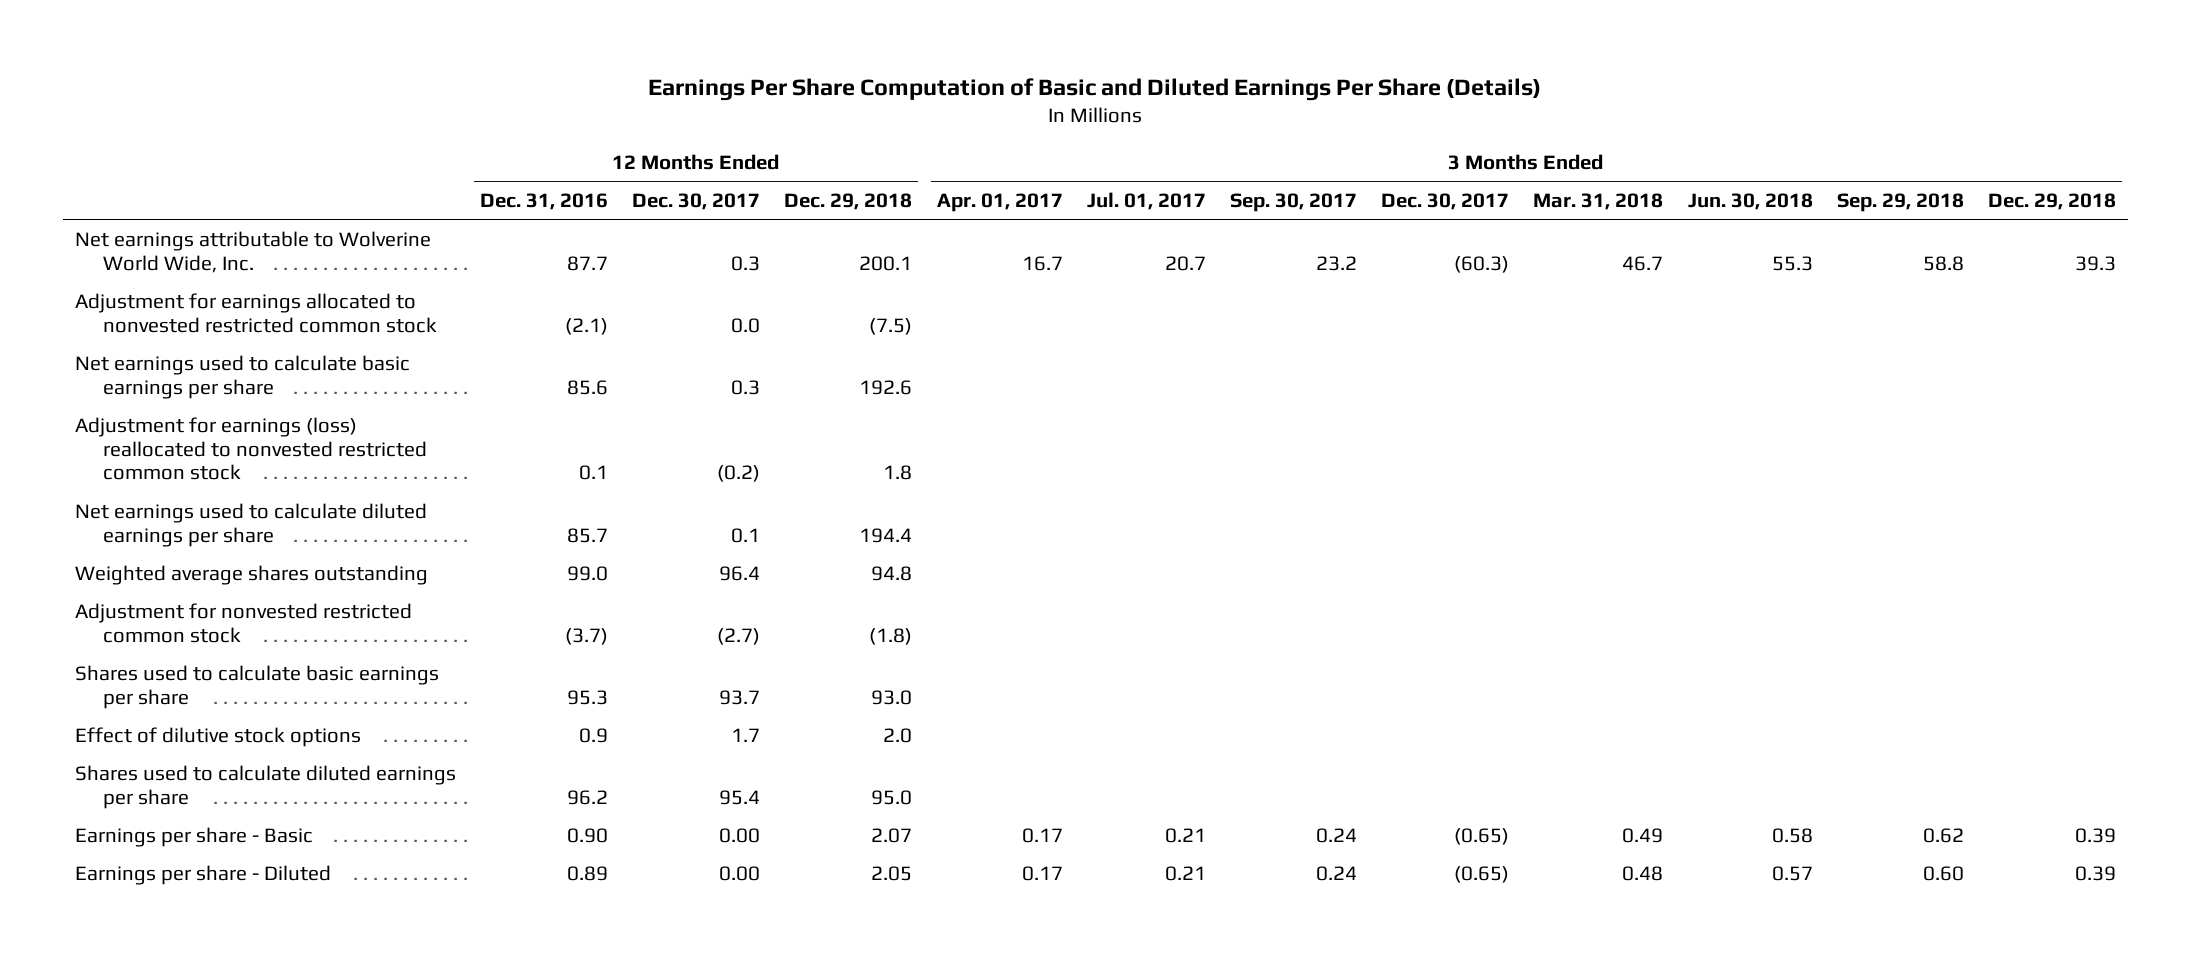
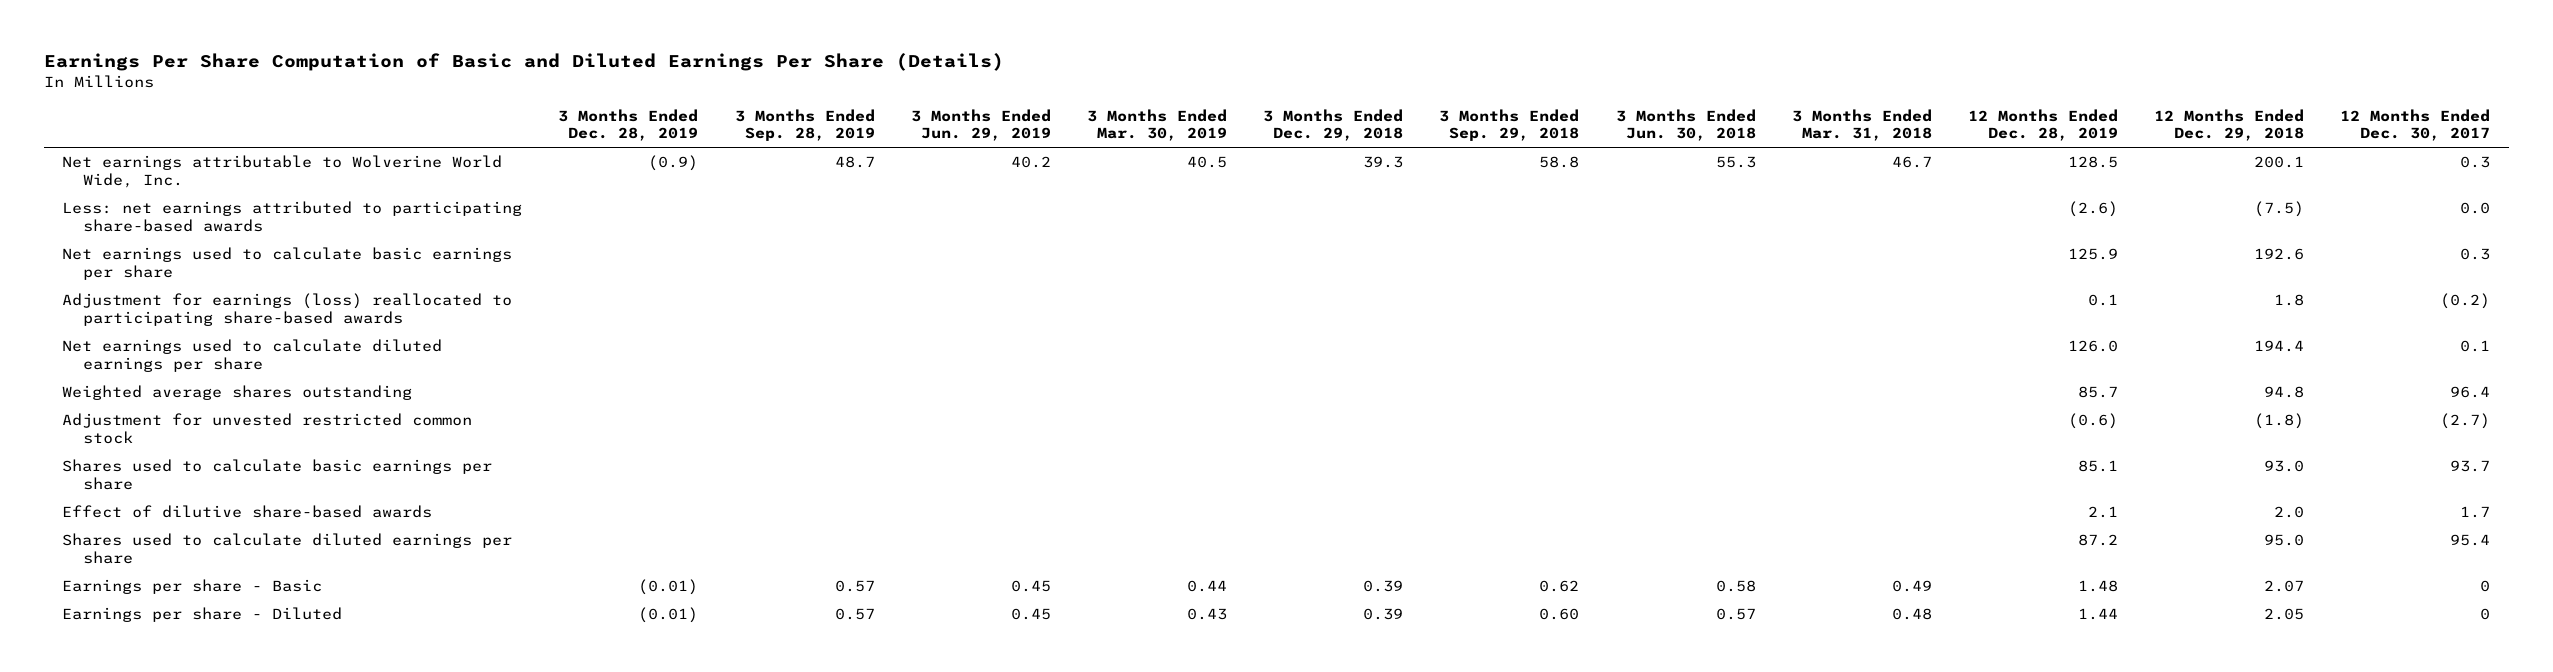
[479,192,608,210] Dec. 31, 2016 -> none
[936,192,1063,212] Apr. 01, 2017 -> none
[1086,191,1206,210] Jul. 01, 2017 -> none
[1229,192,1357,212] Sep. 30, 2017 -> none
[1381,192,1510,210] Dec. 30, 2017 -> none
none -> [558,108,699,142] 3 Months Ended Dec. 28, 2019
none -> [734,108,875,142] 3 Months Ended Sep. 28, 2019
none -> [910,108,1051,142] 3 Months Ended Jun. 29, 2019
none -> [1086,108,1227,142] 3 Months Ended Mar. 30, 2019
none -> [1968,108,2119,142] 12 Months Ended Dec. 28, 2019
[74,292,437,333] Adjustment for earnings allocated to nonvested restricted common stock -> [62,201,523,232] Less: net earnings attributed to participating share-based awards
[74,416,427,481] Adjustment for earnings (loss) reallocated to nonvested restricted common stock -> [62,293,513,326] Adjustment for earnings (loss) reallocated to participating share-based awards
[74,602,412,643] Adjustment for nonvested restricted common stock -> [62,413,473,444] Adjustment for unvested restricted common stock
[74,726,361,747] Effect of dilutive stock options -> [62,505,433,519] Effect of dilutive share-based awards
[719,827,761,843] 0.00 -> [2480,580,2491,593] 0
[719,865,761,881] 0.00 -> [2480,608,2491,621] 0

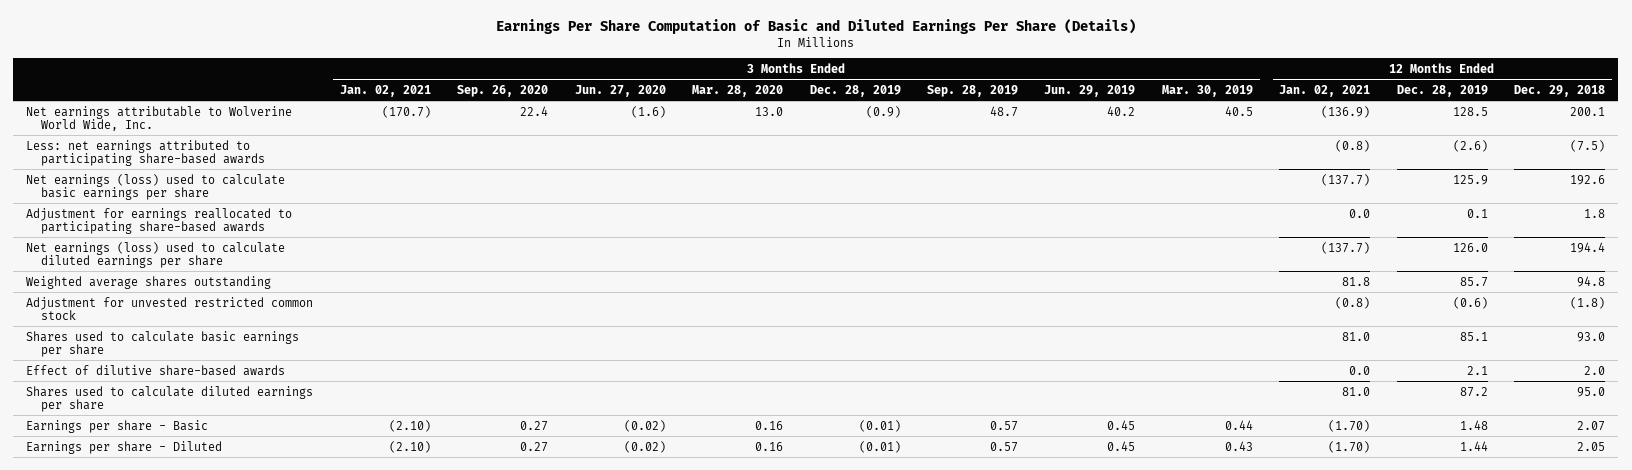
[1263,108,1404,142] 3 Months Ended Dec. 29, 2018 -> none
[1439,108,1580,142] 3 Months Ended Sep. 29, 2018 -> none
[1615,108,1756,142] 3 Months Ended Jun. 30, 2018 -> none
[1791,108,1932,142] 3 Months Ended Mar. 31, 2018 -> none
[2340,108,2491,142] 12 Months Ended Dec. 30, 2017 -> none
none -> [339,84,431,97] Jan. 02, 2021
none -> [457,84,549,97] Sep. 26, 2020
none -> [574,84,666,97] Jun. 27, 2020
none -> [692,84,784,97] Mar. 28, 2020
none -> [1279,84,1371,97] Jan. 02, 2021
[62,247,513,280] Net earnings used to calculate basic earnings per share -> [26,173,286,200] Net earnings (loss) used to calculate basic earnings per share
[62,293,513,326] Adjustment for earnings (loss) reallocated to participating share-based awards -> [26,207,293,234] Adjustment for earnings reallocated to participating share-based awards
[62,339,443,372] Net earnings used to calculate diluted earnings per share -> [26,241,286,268] Net earnings (loss) used to calculate diluted earnings per share

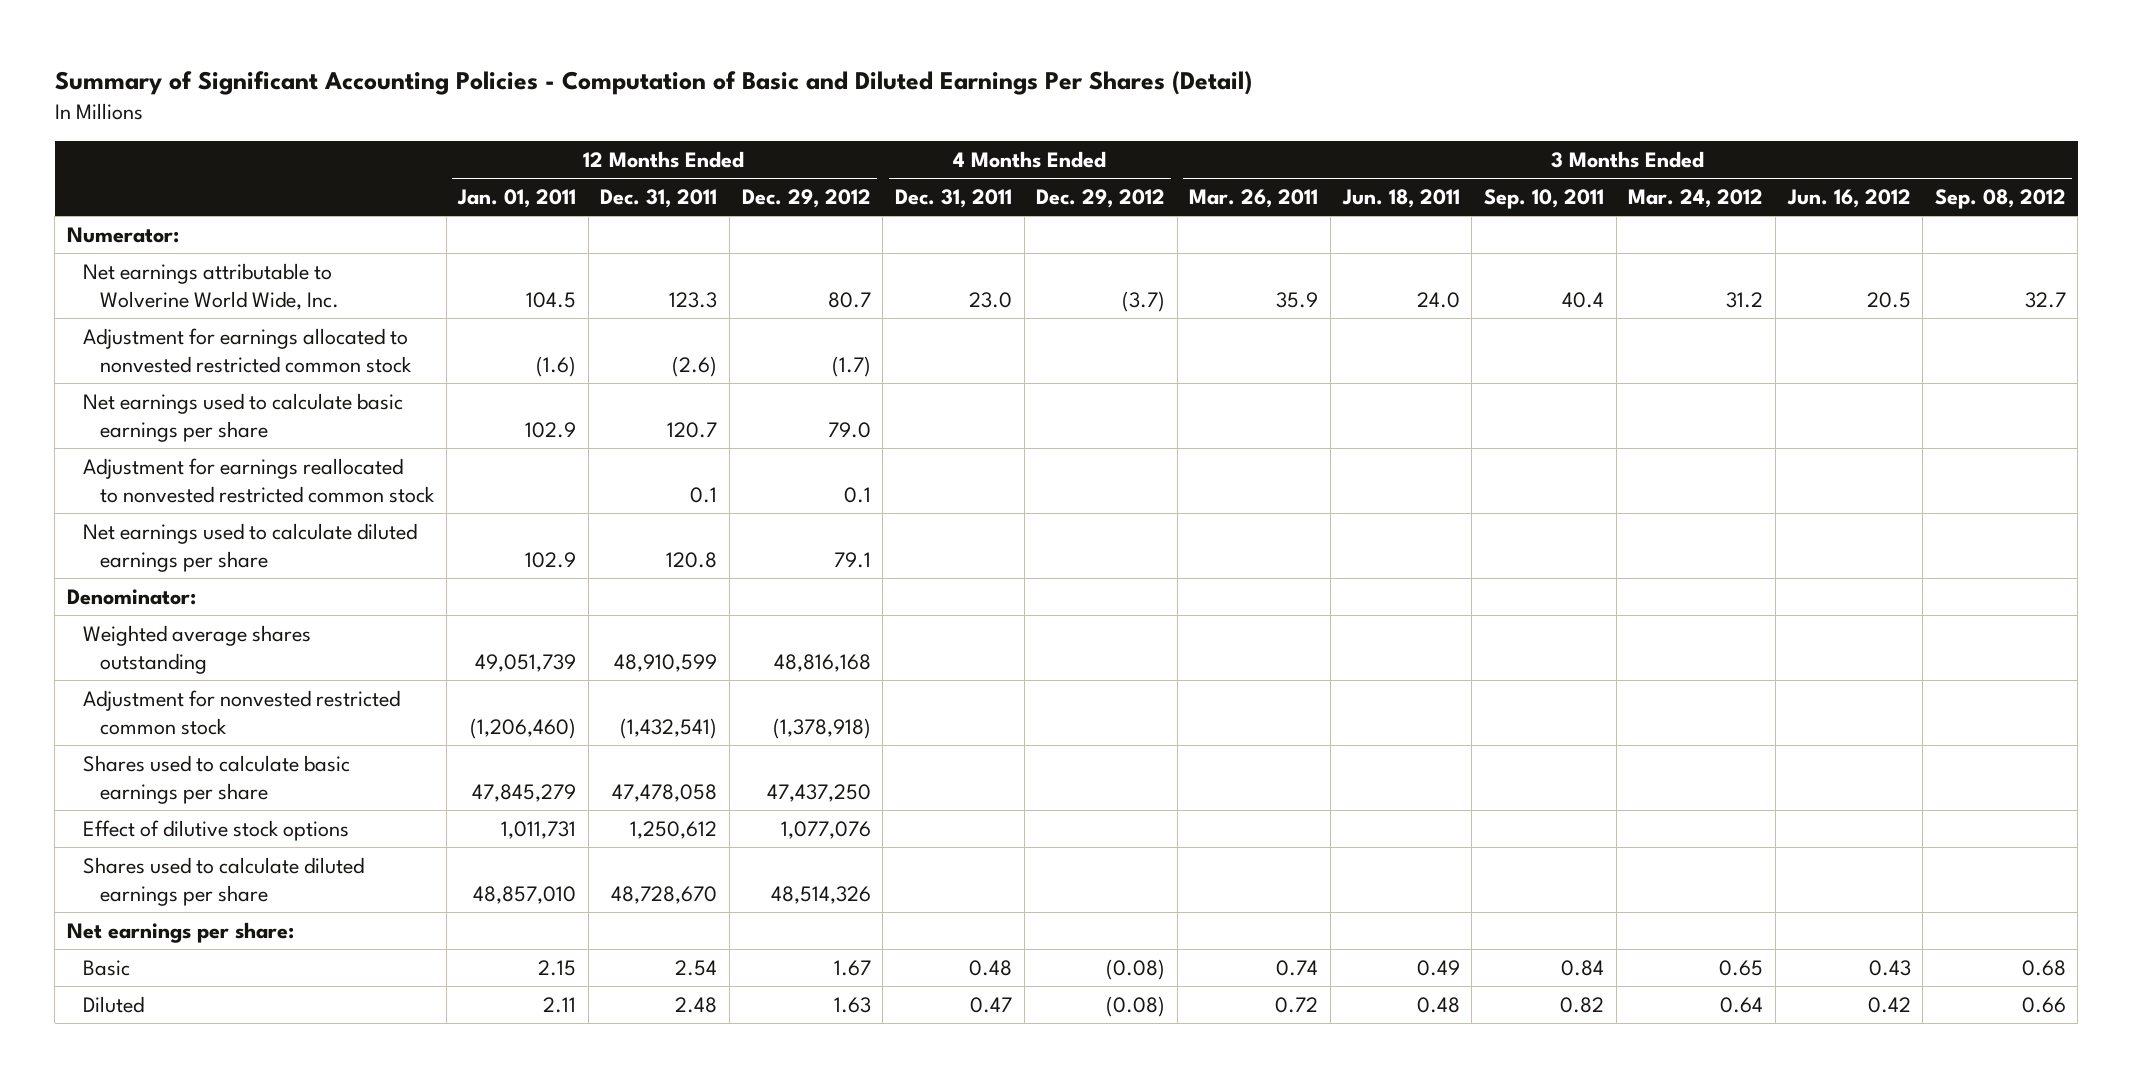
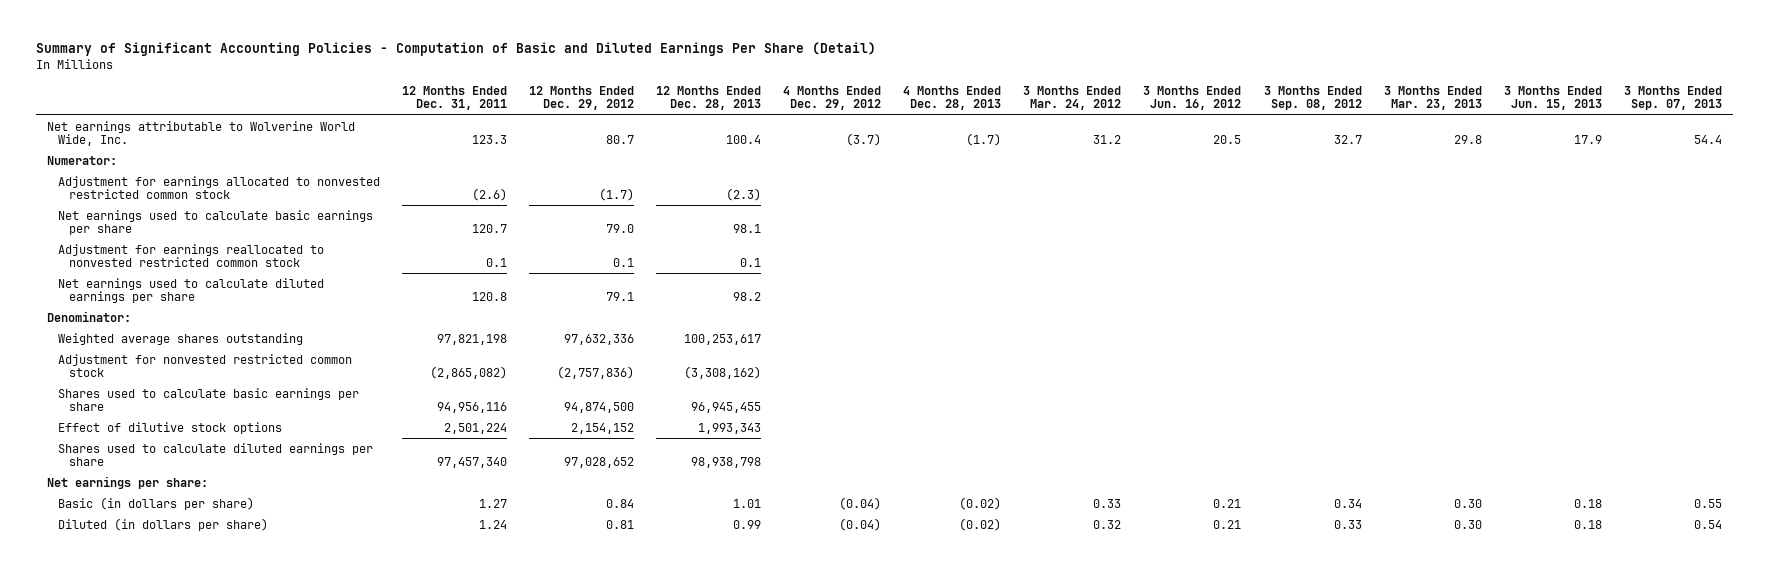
[54,71,1252,96] Summary of Significant Accounting Policies - Computation of Basic and Diluted Earnings Per Shares (Detail) -> [35,42,876,57] Summary of Significant Accounting Policies - Computation of Basic and Diluted Earnings Per Share (Detail)
[457,189,577,209] Jan. 01, 2011 -> none
[894,189,1012,209] Dec. 31, 2011 -> none
[1189,189,1319,209] Mar. 26, 2011 -> none
[1341,189,1460,209] Jun. 18, 2011 -> none
[1484,189,1605,210] Sep. 10, 2011 -> none
none -> [656,85,762,111] 12 Months Ended Dec. 28, 2013
none -> [903,85,1002,111] 4 Months Ended Dec. 28, 2013
none -> [1383,85,1482,111] 3 Months Ended Mar. 23, 2013
none -> [1503,85,1602,111] 3 Months Ended Jun. 15, 2013
none -> [1623,85,1722,111] 3 Months Ended Sep. 07, 2013
[67,226,180,243] Numerator: -> [46,155,117,165] Numerator:
[614,653,718,672] 48,910,599 -> [437,333,508,345] 97,821,198
[773,653,871,672] 48,816,168 -> [564,333,635,345] 97,632,336
[620,717,718,739] (1,432,541) -> [430,366,508,380] (2,865,082)
[772,717,871,739] (1,378,918) -> [557,366,635,380] (2,757,836)
[612,783,718,802] 47,478,058 -> [437,402,508,414] 94,956,116
[766,783,871,802] 47,437,250 -> [564,402,635,414] 94,874,500
[630,820,718,839] 1,250,612 -> [444,422,508,434] 2,501,224
[780,820,871,839] 1,077,076 -> [571,422,635,434] 2,154,152
[611,885,718,904] 48,728,670 -> [437,457,508,469] 97,457,340
[770,885,871,904] 48,514,326 -> [564,457,635,469] 97,028,652
[83,959,131,976] Basic -> [57,496,254,510] Basic (in dollars per share)
[675,959,718,976] 2.54 -> [479,498,508,508] 1.27
[833,959,871,976] 1.67 -> [606,498,635,508] 0.84
[1106,958,1166,980] (0.08) -> [839,496,882,510] (0.04)
[1719,959,1764,976] 0.65 -> [1093,498,1122,508] 0.33
[1868,959,1911,976] 0.43 -> [1213,498,1242,508] 0.21
[2021,959,2066,976] 0.68 -> [1333,498,1362,508] 0.34
[83,995,145,1013] Diluted -> [57,517,268,531] Diluted (in dollars per share)
[675,996,718,1013] 2.48 -> [479,519,508,529] 1.24
[833,996,871,1013] 1.63 -> [606,519,635,529] 0.81
[1106,995,1166,1017] (0.08) -> [839,517,882,531] (0.04)
[1720,996,1764,1013] 0.64 -> [1093,519,1122,529] 0.32
[1867,996,1911,1013] 0.42 -> [1213,519,1242,529] 0.21
[2021,996,2066,1013] 0.66 -> [1333,519,1362,529] 0.33

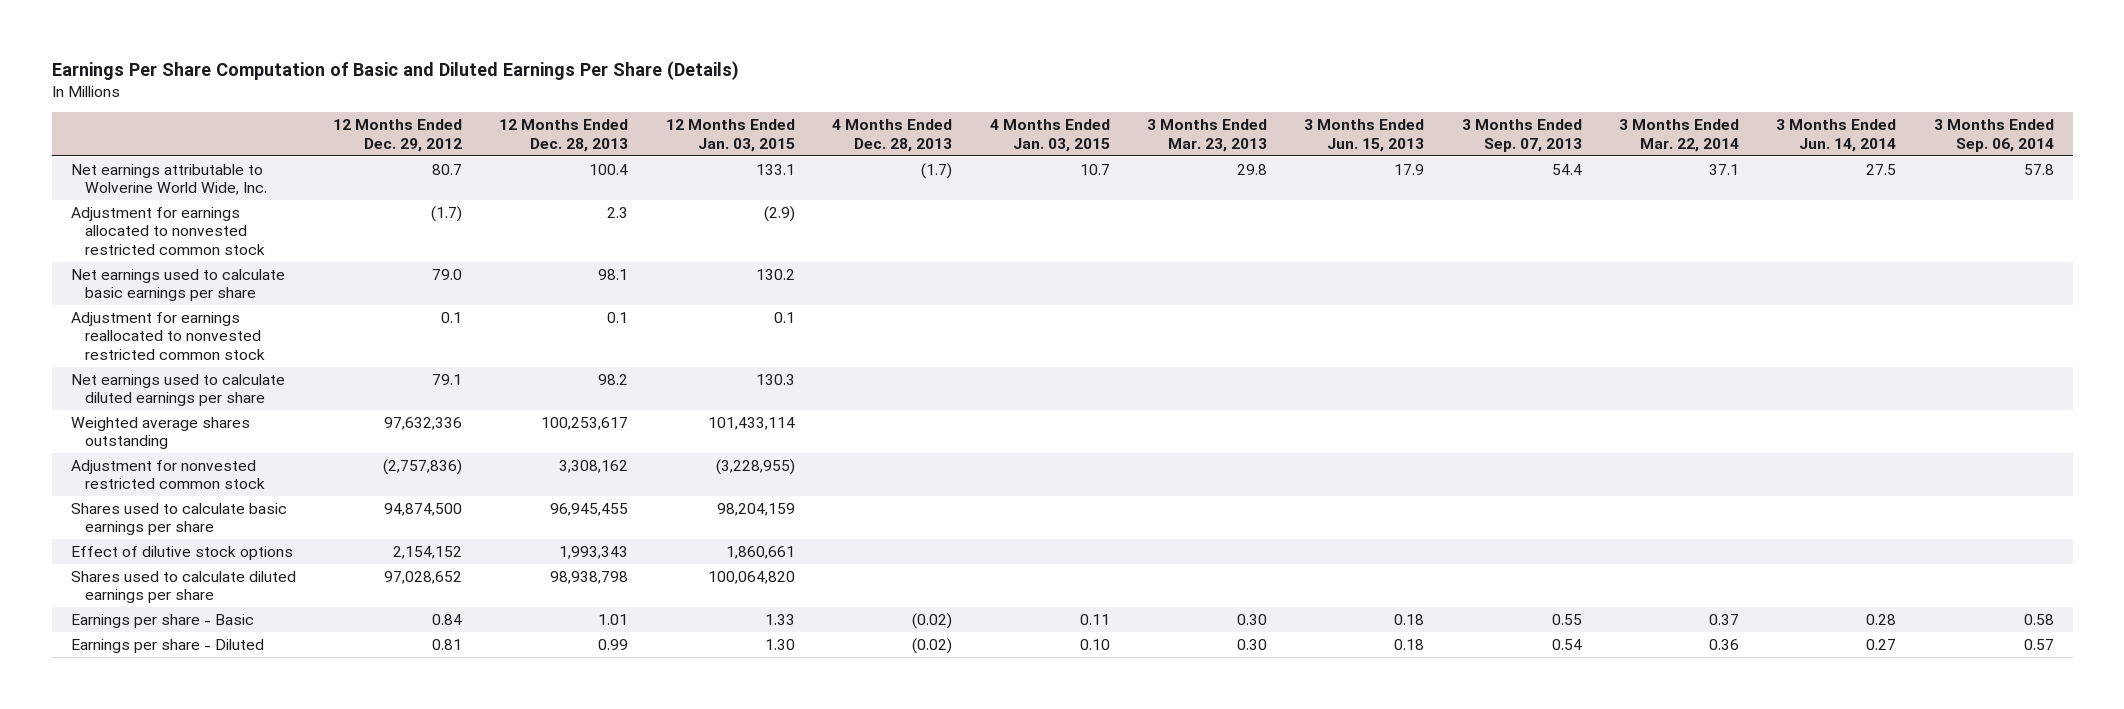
[35,42,876,57] Summary of Significant Accounting Policies - Computation of Basic and Diluted Earnings Per Share (Detail) -> [51,61,739,81] Earnings Per Share Computation of Basic and Diluted Earnings Per Share (Details)
[402,85,508,111] 12 Months Ended Dec. 31, 2011 -> none
[783,85,882,111] 4 Months Ended Dec. 29, 2012 -> none
[1023,85,1122,111] 3 Months Ended Mar. 24, 2012 -> none
[1143,85,1242,111] 3 Months Ended Jun. 16, 2012 -> none
[1263,85,1362,111] 3 Months Ended Sep. 08, 2012 -> none
none -> [665,119,795,152] 12 Months Ended Jan. 03, 2015
none -> [989,119,1110,152] 4 Months Ended Jan. 03, 2015
none -> [1619,119,1740,152] 3 Months Ended Mar. 22, 2014
none -> [1776,119,1897,152] 3 Months Ended Jun. 14, 2014
none -> [1933,119,2054,152] 3 Months Ended Sep. 06, 2014
[46,155,117,165] Numerator: -> none
[726,188,762,202] (2.3) -> [607,206,629,218] 2.3
[46,310,131,322] Denominator: -> none
[684,366,762,380] (3,308,162) -> [559,459,629,473] 3,308,162
[46,475,208,489] Net earnings per share: -> none
[57,496,254,510] Basic (in dollars per share) -> [70,613,254,628] Earnings per share - Basic
[57,517,268,531] Diluted (in dollars per share) -> [70,638,264,653] Earnings per share - Diluted

